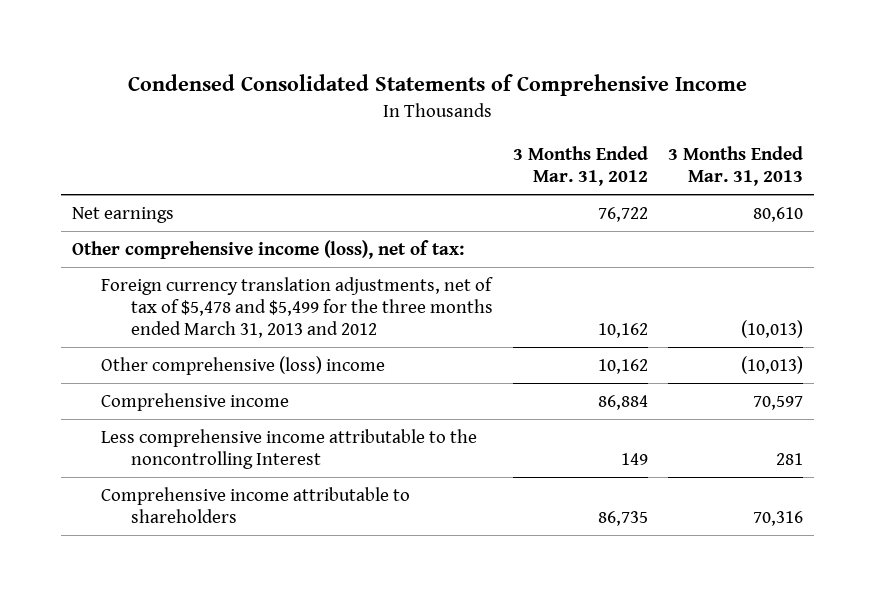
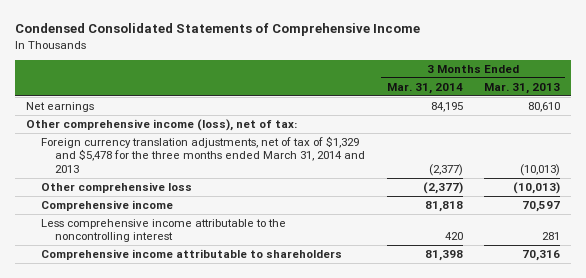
[512,145,648,186] 3 Months Ended Mar. 31, 2012 -> none
none -> [386,82,463,94] Mar. 31, 2014
[101,276,494,339] Foreign currency translation adjustments, net of tax of $5,478 and $5,499 for the three months ended March 31, 2013 and 2012 -> [40,135,366,173] Foreign currency translation adjustments, net of tax of $1,329 and $5,478 for the three months ended March 31, 2014 and 2013
[101,355,386,375] Other comprehensive (loss) income -> [40,181,192,193] Other comprehensive loss
[101,428,478,470] Less comprehensive income attributable to the noncontrolling Interest -> [40,218,286,243] Less comprehensive income attributable to the noncontrolling interest

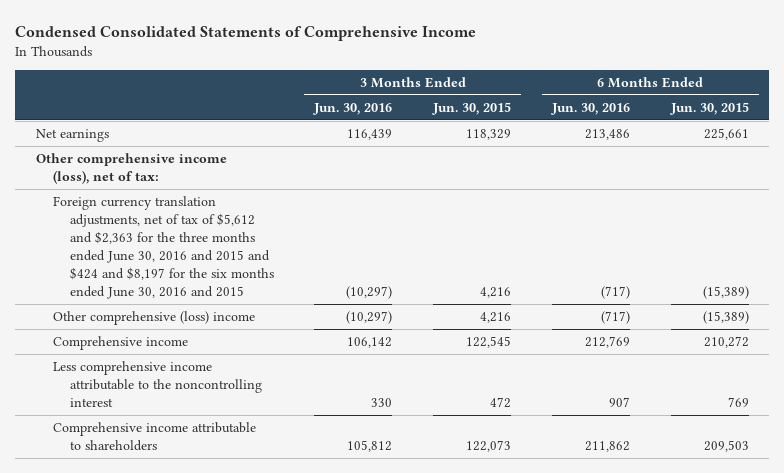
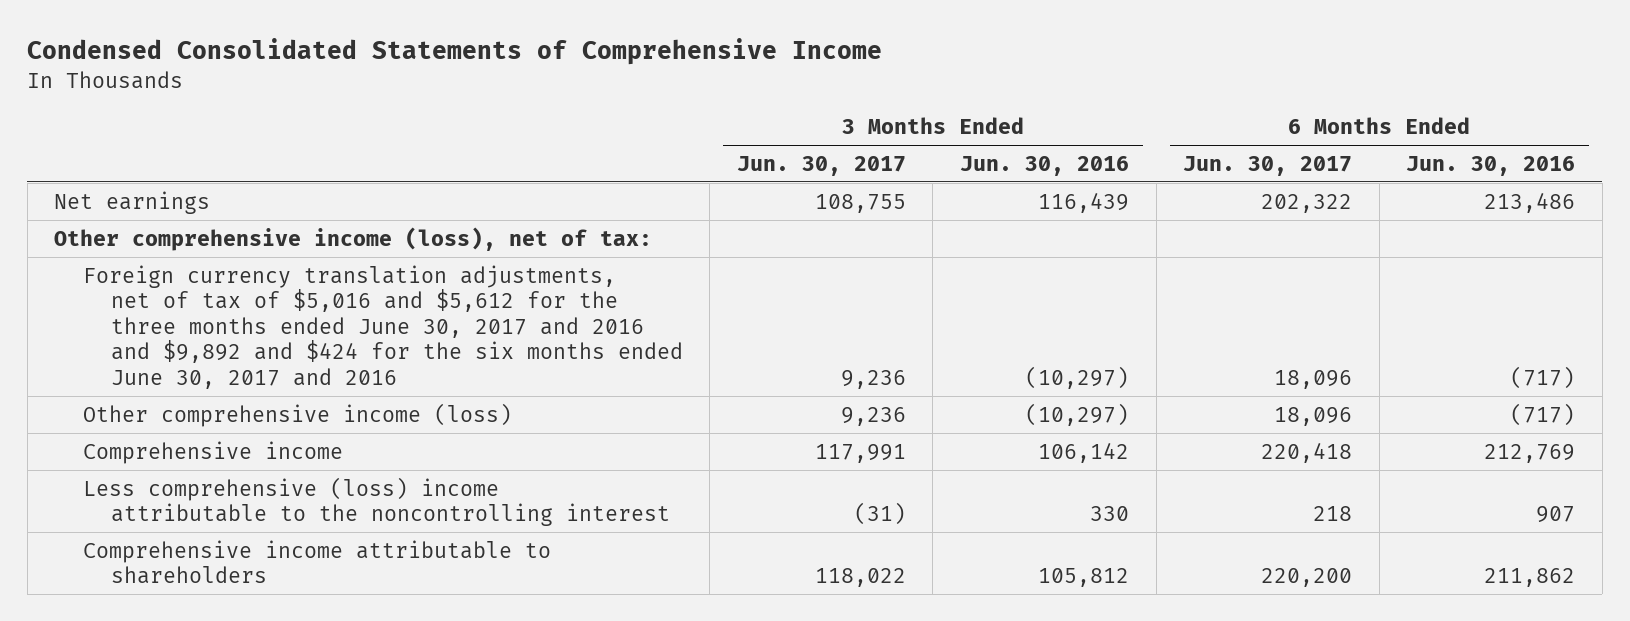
[432,101,512,115] Jun. 30, 2015 -> none
[669,101,749,115] Jun. 30, 2015 -> none
none -> [736,155,906,176] Jun. 30, 2017
none -> [1183,155,1353,176] Jun. 30, 2017
[52,196,274,299] Foreign currency translation adjustments, net of tax of $5,612 and $2,363 for the three months ended June 30, 2016 and 2015 and $424 and $8,197 for the six months ended June 30, 2016 and 2015 -> [82,264,683,389] Foreign currency translation adjustments, net of tax of $5,016 and $5,612 for the three months ended June 30, 2017 and 2016 and $9,892 and $424 for the six months ended June 30, 2017 and 2016
[52,311,255,326] Other comprehensive (loss) income -> [82,402,512,427] Other comprehensive income (loss)
[52,361,262,407] Less comprehensive income attributable to the noncontrolling interest -> [82,476,670,527] Less comprehensive (loss) income attributable to the noncontrolling interest

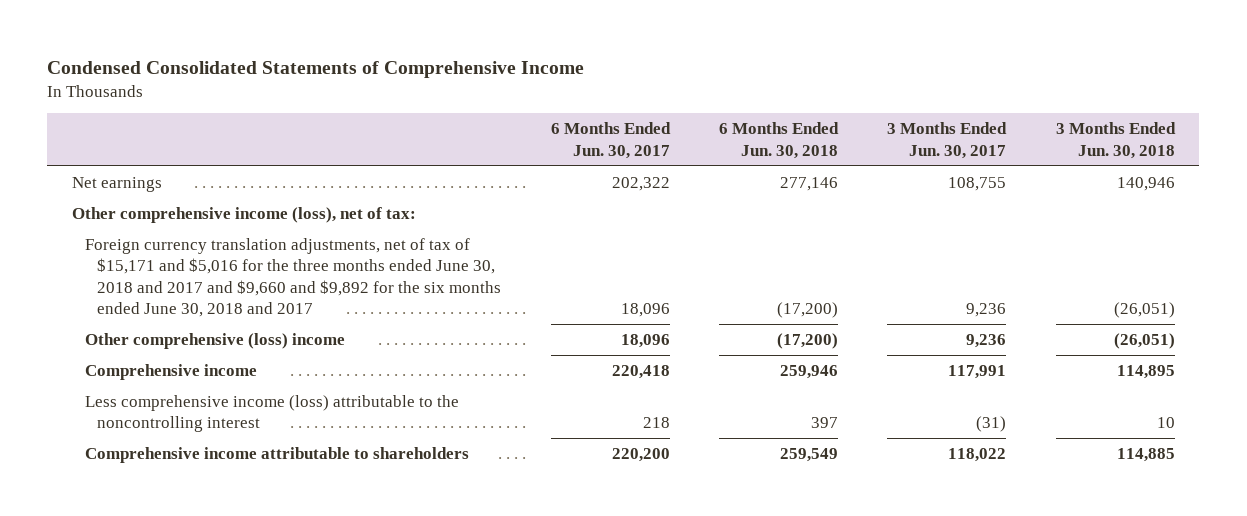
[959,155,1129,176] Jun. 30, 2016 -> none
[1406,155,1576,176] Jun. 30, 2016 -> none
none -> [718,122,839,159] 6 Months Ended Jun. 30, 2018
none -> [1055,122,1176,159] 3 Months Ended Jun. 30, 2018
[82,264,683,389] Foreign currency translation adjustments, net of tax of $5,016 and $5,612 for the three months ended June 30, 2017 and 2016 and $9,892 and $424 for the six months ended June 30, 2017 and 2016 -> [84,237,502,318] Foreign currency translation adjustments, net of tax of $15,171 and $5,016 for the three months ended June 30, 2018 and 2017 and $9,660 and $9,892 for the six months ended June 30, 2018 and 2017
[82,402,512,427] Other comprehensive income (loss) -> [84,332,345,349] Other comprehensive (loss) income
[82,476,670,527] Less comprehensive (loss) income attributable to the noncontrolling interest -> [84,394,459,433] Less comprehensive income (loss) attributable to the noncontrolling interest

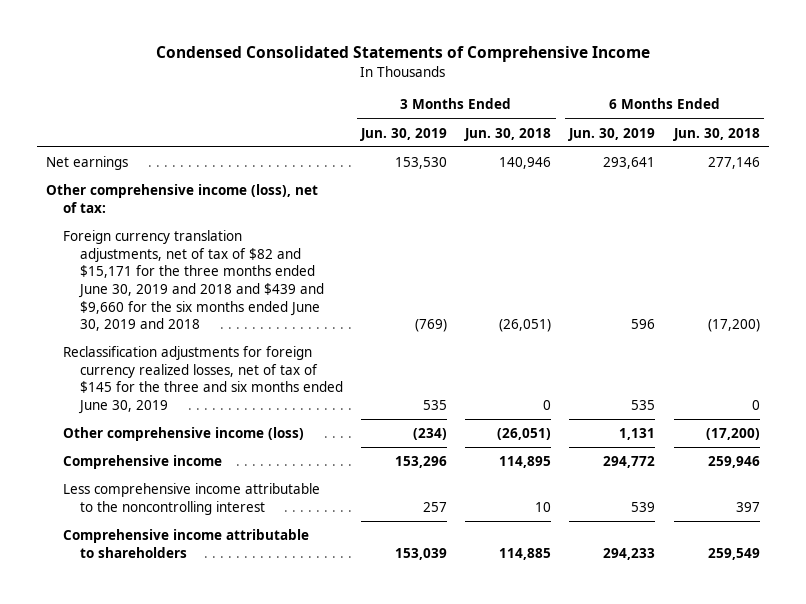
[550,122,671,159] 6 Months Ended Jun. 30, 2017 -> none
[887,122,1008,159] 3 Months Ended Jun. 30, 2017 -> none
none -> [360,127,448,141] Jun. 30, 2019
none -> [568,127,656,141] Jun. 30, 2019
[84,237,502,318] Foreign currency translation adjustments, net of tax of $15,171 and $5,016 for the three months ended June 30, 2018 and 2017 and $9,660 and $9,892 for the six months ended June 30, 2018 and 2017 -> [63,230,325,332] Foreign currency translation adjustments, net of tax of $82 and $15,171 for the three months ended June 30, 2019 and 2018 and $439 and $9,660 for the six months ended June 30, 2019 and 2018
none -> [63,346,344,414] Reclassification adjustments for foreign currency realized losses, net of tax of $145 for the three and six months ended June 30, 2019
[84,332,345,349] Other comprehensive (loss) income -> [63,427,305,442] Other comprehensive income (loss)
[84,394,459,433] Less comprehensive income (loss) attributable to the noncontrolling interest -> [63,483,321,515] Less comprehensive income attributable to the noncontrolling interest

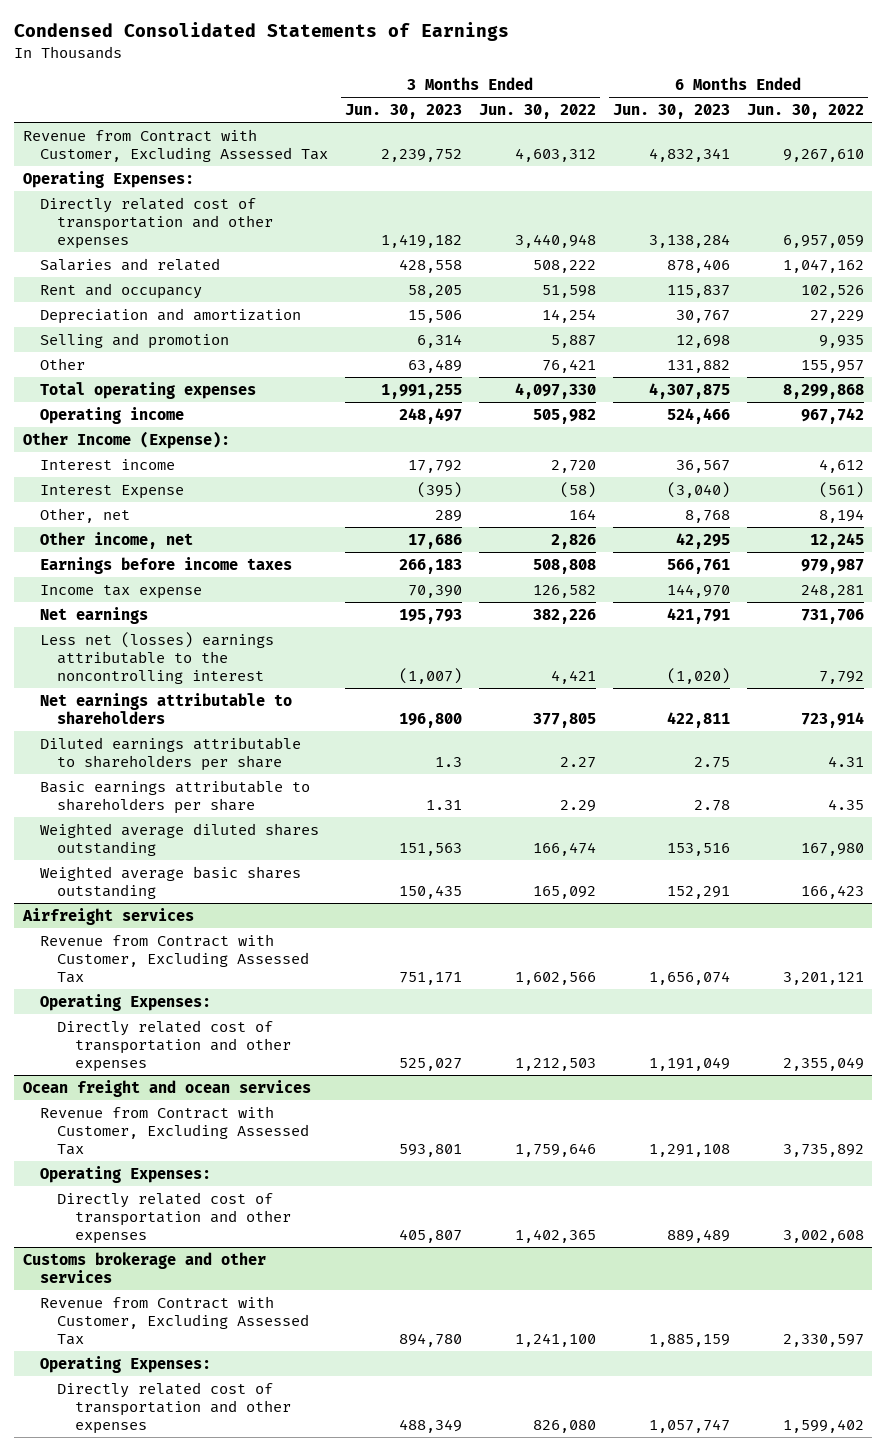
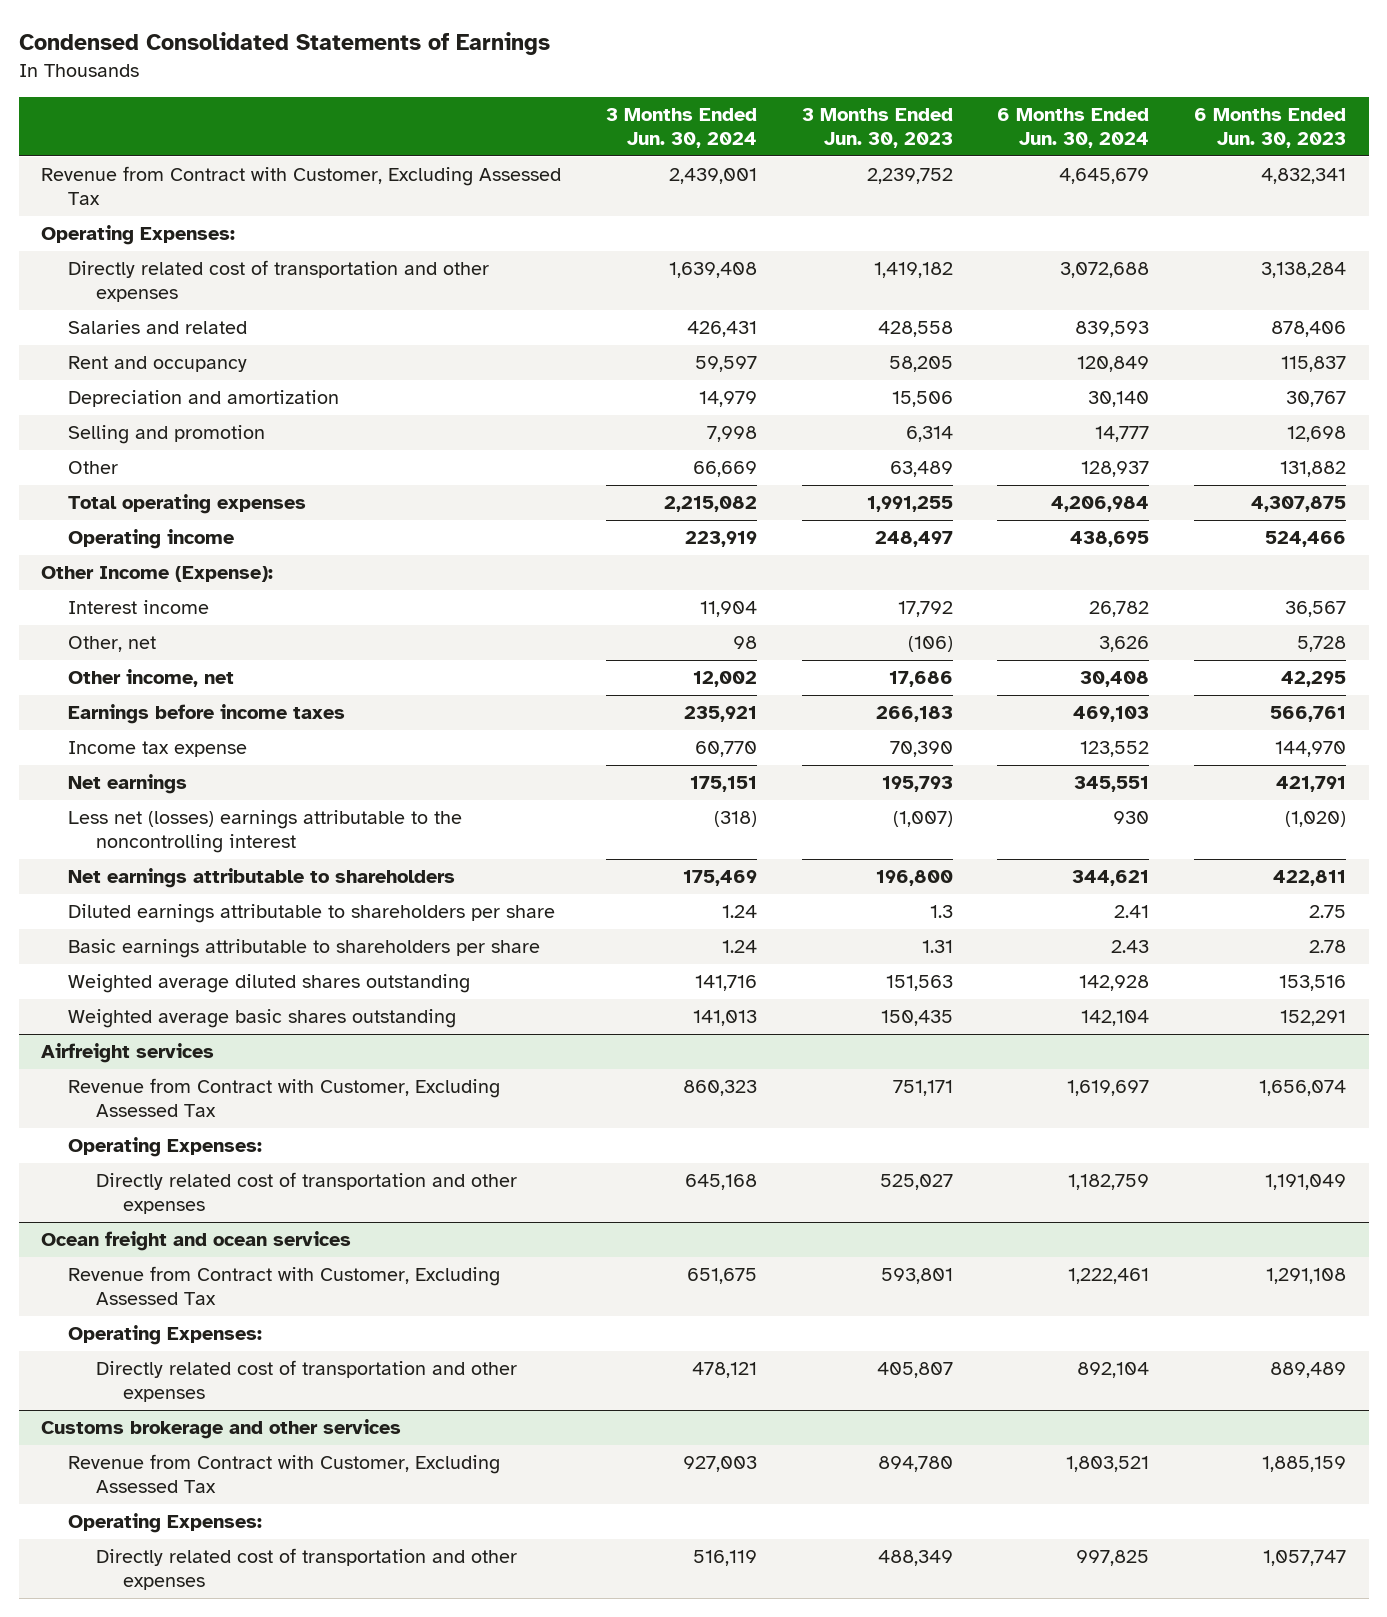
[478,104,596,120] Jun. 30, 2022 -> none
[746,104,864,120] Jun. 30, 2022 -> none
none -> [605,108,757,148] 3 Months Ended Jun. 30, 2024
none -> [997,108,1150,148] 6 Months Ended Jun. 30, 2024
[39,484,184,499] Interest Expense -> none
[434,509,462,522] 289 -> [907,636,953,653] (106)
[684,509,730,523] 8,768 -> [1297,636,1347,653] 5,728

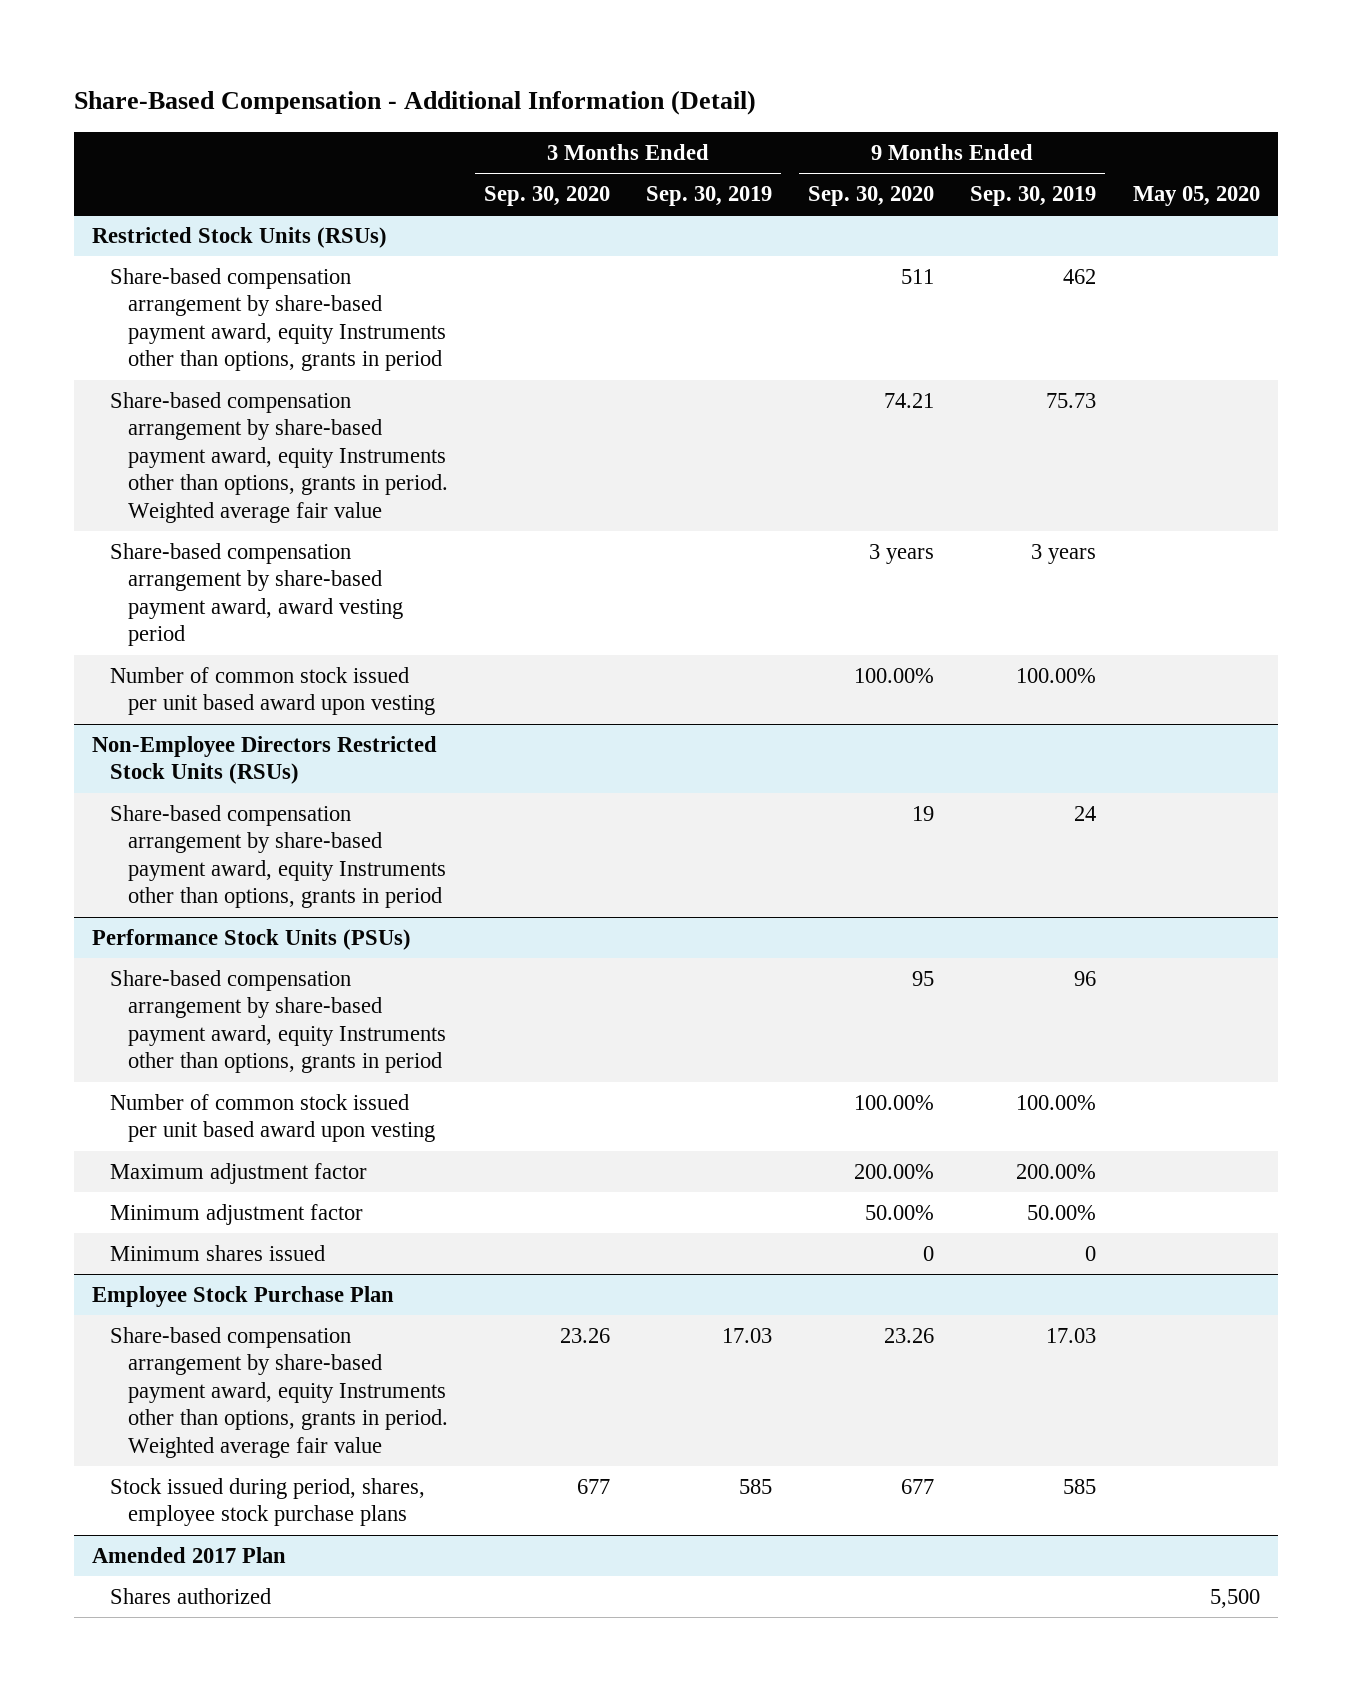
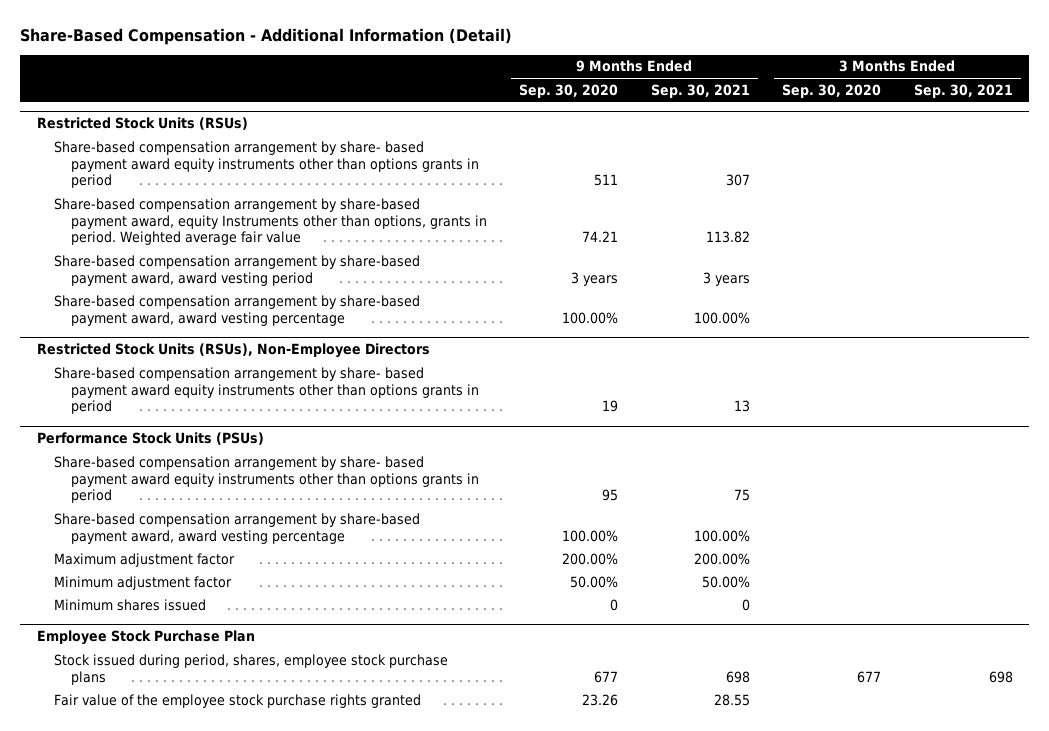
[646,186,773,207] Sep. 30, 2019 -> none
[970,186,1097,207] Sep. 30, 2019 -> none
[1132,186,1260,207] May 05, 2020 -> none
none -> [650,83,750,98] Sep. 30, 2021
none -> [913,83,1013,98] Sep. 30, 2021
[110,267,447,372] Share-based compensation arrangement by share-based payment award, equity Instruments other than options, grants in period -> [53,140,479,189] Share-based compensation arrangement by share- based payment award equity instruments other than options grants in period
[110,666,436,716] Number of common stock issued per unit based award upon vesting -> none
none -> [53,294,420,326] Share-based compensation arrangement by share-based payment award, award vesting percentage
[92,735,438,785] Non-Employee Directors Restricted Stock Units (RSUs) -> [36,343,430,359] Restricted Stock Units (RSUs), Non-Employee Directors
[110,804,447,909] Share-based compensation arrangement by share-based payment award, equity Instruments other than options, grants in period -> [53,366,479,415] Share-based compensation arrangement by share- based payment award equity instruments other than options grants in period
[110,1093,436,1143] Number of common stock issued per unit based award upon vesting -> none
[110,969,447,1074] Share-based compensation arrangement by share-based payment award, equity Instruments other than options, grants in period -> [53,455,479,504] Share-based compensation arrangement by share- based payment award equity instruments other than options grants in period
none -> [53,512,420,544] Share-based compensation arrangement by share-based payment award, award vesting percentage
[110,1326,449,1458] Share-based compensation arrangement by share-based payment award, equity Instruments other than options, grants in period. Weighted average fair value -> none
[92,1546,287,1563] Amended 2017 Plan -> none
[110,1587,272,1604] Shares authorized -> none
none -> [53,693,421,708] Fair value of the employee stock purchase rights granted

